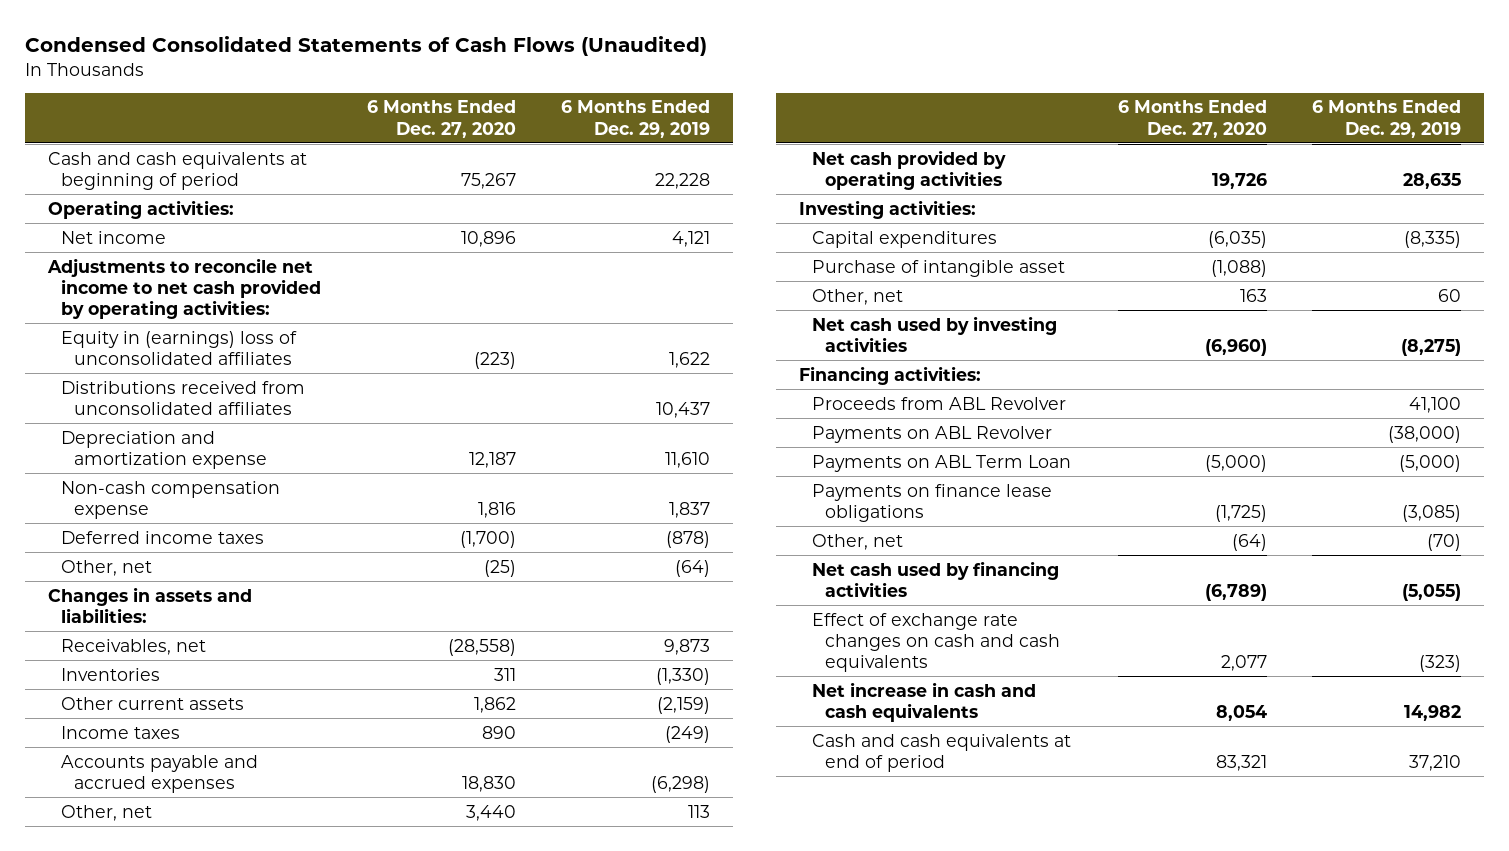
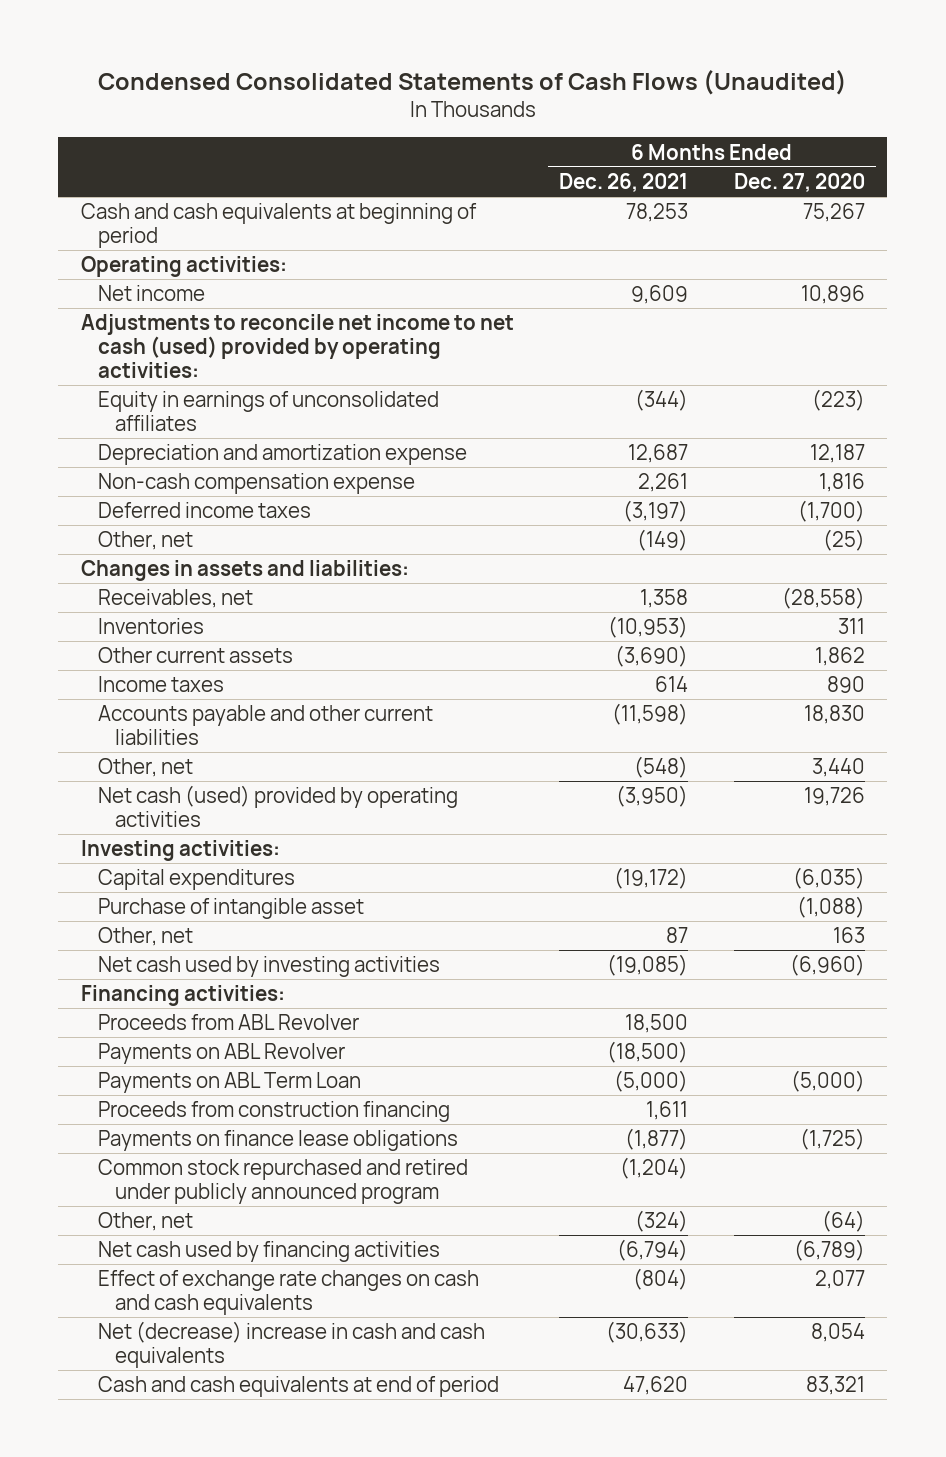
[561,100,711,138] 6 Months Ended Dec. 29, 2019 -> none
none -> [559,173,689,193] Dec. 26, 2021
[60,380,305,415] Distributions received from unconsolidated affiliates -> none
[46,257,321,319] Adjustments to reconcile net income to net cash provided by operating activities: -> [80,314,514,378] Adjustments to reconcile net income to net cash (used) provided by operating activities:
[60,330,297,365] Equity in (earnings) loss of unconsolidated affiliates -> [98,391,440,431] Equity in earnings of unconsolidated affiliates
[60,754,258,793] Accounts payable and accrued expenses -> [98,705,434,745] Accounts payable and other current liabilities
[812,149,1007,190] Net cash provided by operating activities -> [98,785,459,827] Net cash (used) provided by operating activities
none -> [98,1101,451,1123] Proceeds from construction financing
none -> [98,1159,469,1204] Common stock repurchased and retired under publicly announced program
[812,681,1037,722] Net increase in cash and cash equivalents -> [98,1321,486,1368] Net (decrease) increase in cash and cash equivalents

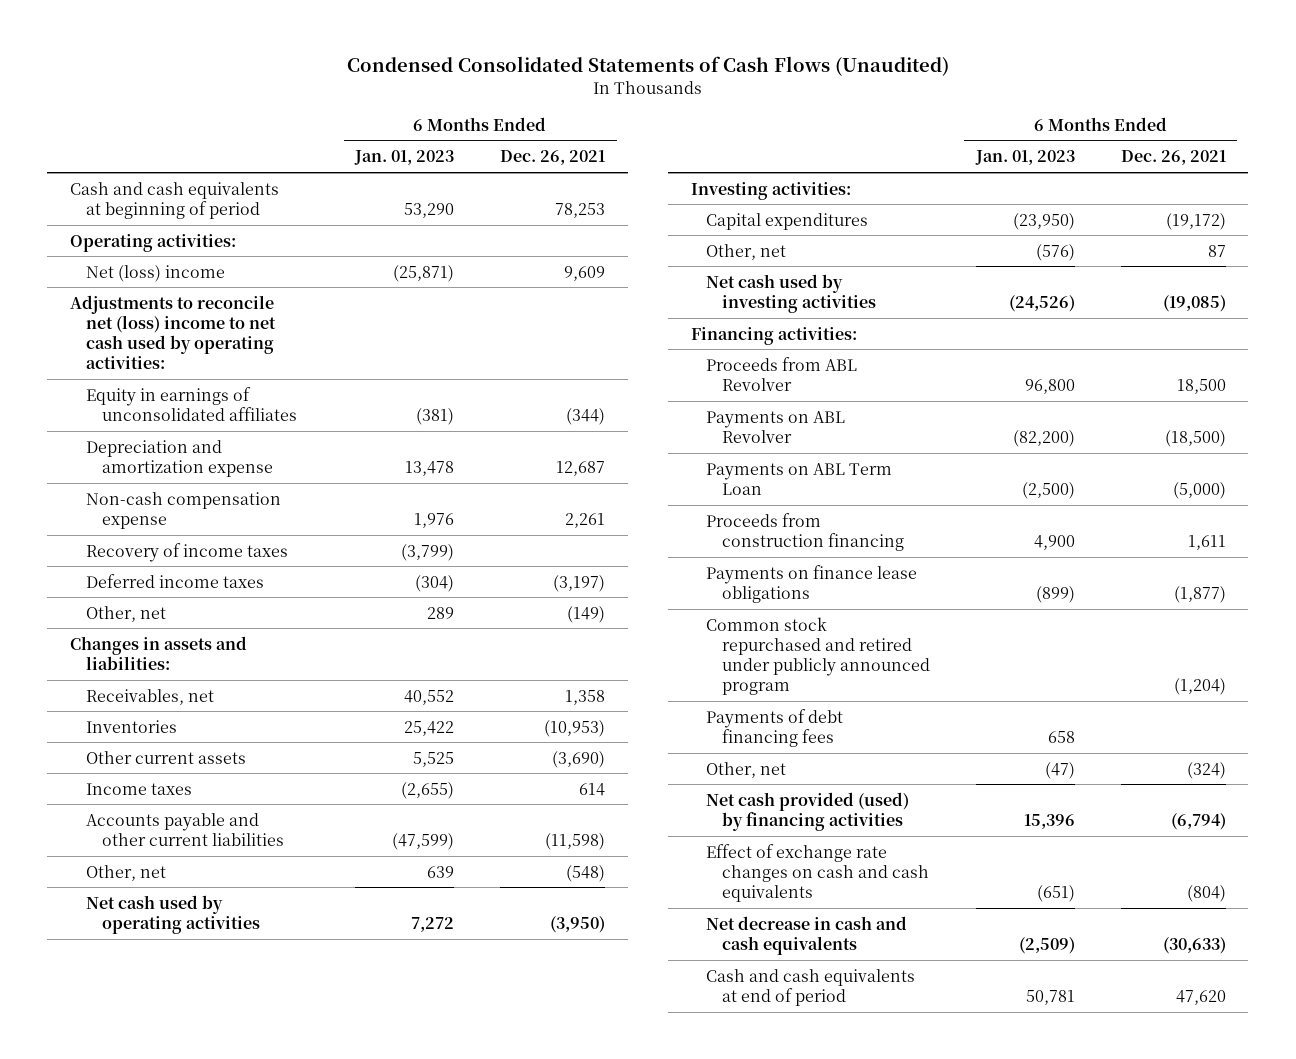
[733,173,865,193] Dec. 27, 2020 -> none
none -> [354,150,455,166] Jan. 01, 2023
[98,285,206,302] Net income -> [85,264,225,282] Net (loss) income
[80,314,514,378] Adjustments to reconcile net income to net cash (used) provided by operating activities: -> [70,294,276,370] Adjustments to reconcile net (loss) income to net cash used by operating activities:
none -> [85,542,288,562] Recovery of income taxes
[98,785,459,827] Net cash (used) provided by operating activities -> [85,894,260,934] Net cash used by operating activities
[98,898,365,920] Purchase of intangible asset -> none
none -> [706,708,844,747] Payments of debt financing fees
[98,1241,441,1263] Net cash used by financing activities -> [706,791,910,831] Net cash provided (used) by financing activities
[98,1321,486,1368] Net (decrease) increase in cash and cash equivalents -> [706,915,908,955] Net decrease in cash and cash equivalents

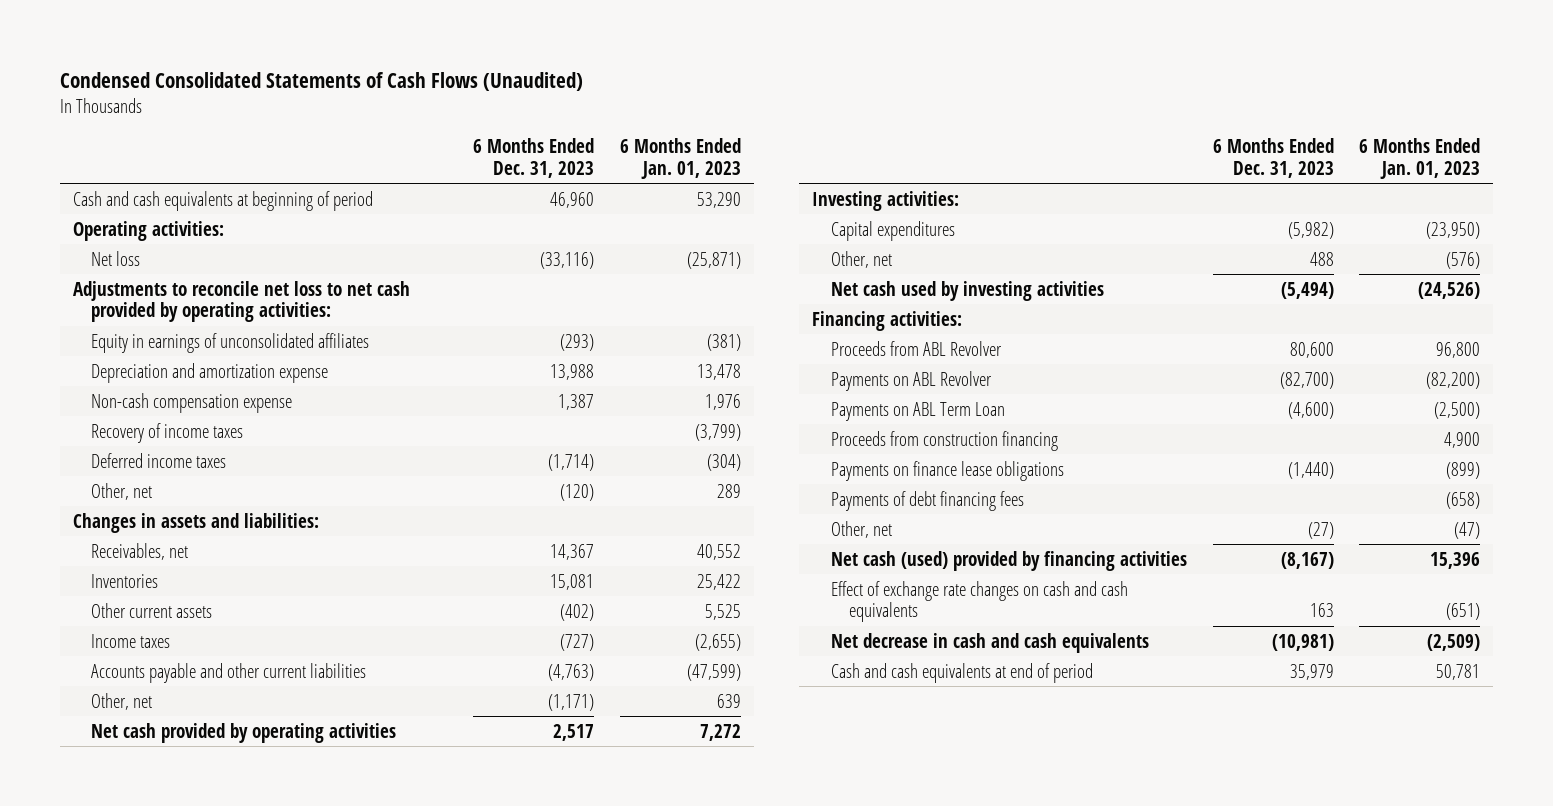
[500,150,606,166] Dec. 26, 2021 -> none
none -> [472,137,594,178] 6 Months Ended Dec. 31, 2023
[85,264,225,282] Net (loss) income -> [91,250,141,266] Net loss
[70,294,276,370] Adjustments to reconcile net (loss) income to net cash used by operating activities: -> [72,280,410,323] Adjustments to reconcile net loss to net cash provided by operating activities:
[85,894,260,934] Net cash used by operating activities -> [91,722,397,743] Net cash provided by operating activities
[706,616,931,696] Common stock repurchased and retired under publicly announced program -> none
[1047,730,1075,743] 658 -> [1446,491,1481,509] (658)
[706,791,910,831] Net cash provided (used) by financing activities -> [830,550,1187,571] Net cash (used) provided by financing activities

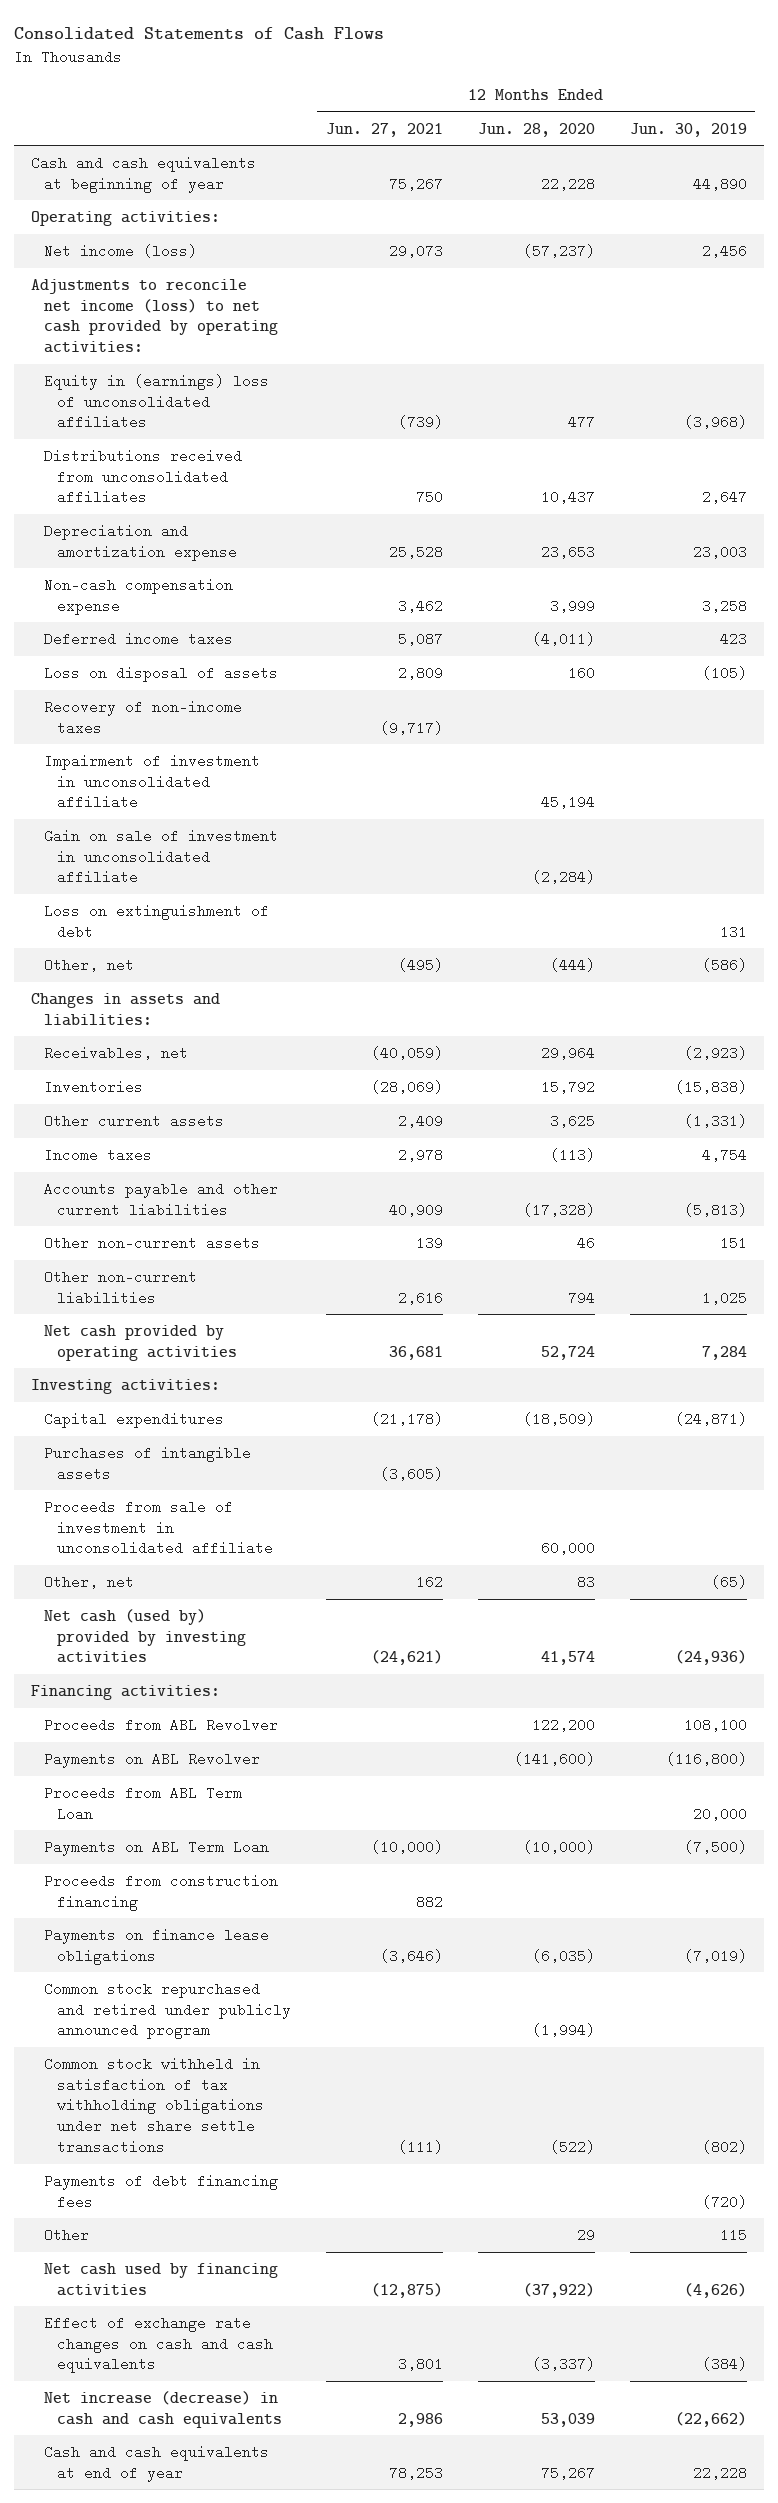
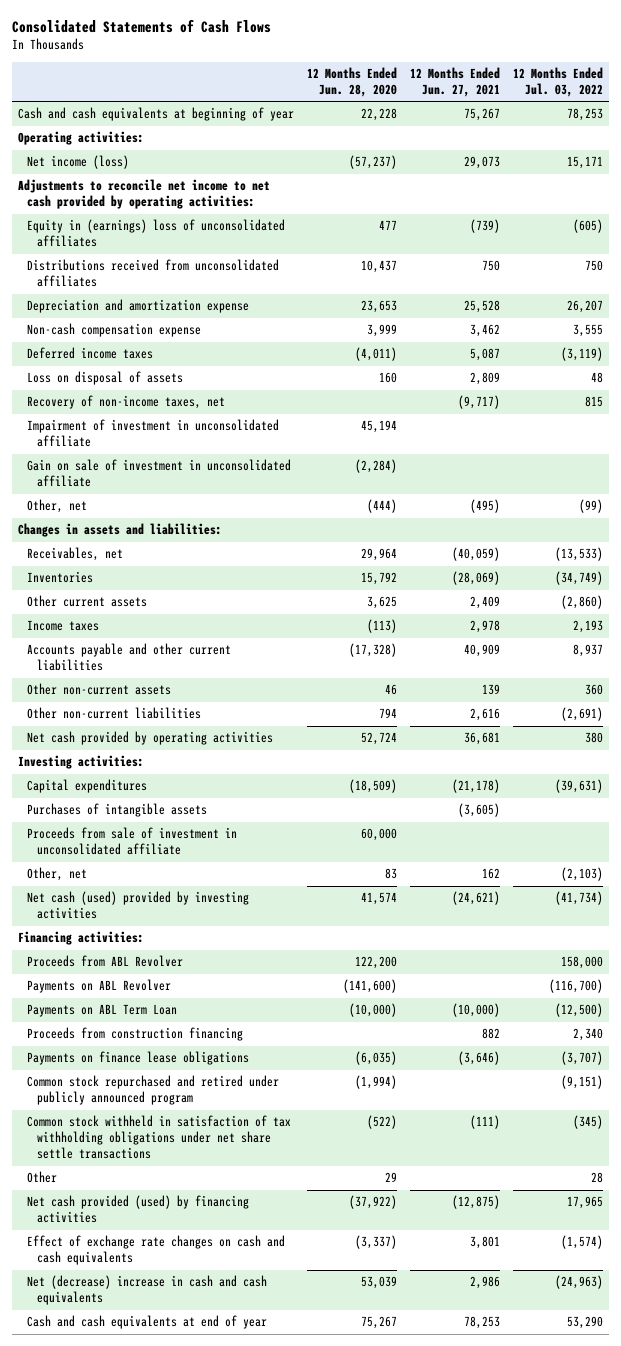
[629,122,747,137] Jun. 30, 2019 -> none
none -> [512,67,603,98] 12 Months Ended Jul. 03, 2022
[31,278,279,354] Adjustments to reconcile net income (loss) to net cash provided by operating activities: -> [18,179,271,210] Adjustments to reconcile net income to net cash provided by operating activities:
[44,699,243,735] Recovery of non-income taxes -> [27,395,226,410] Recovery of non-income taxes, net
[44,903,270,939] Loss on extinguishment of debt -> none
[44,1608,246,1664] Net cash (used by) provided by investing activities -> [27,891,250,920] Net cash (used) provided by investing activities
[44,1785,243,1821] Proceeds from ABL Term Loan -> none
[44,2173,279,2209] Payments of debt financing fees -> none
[44,2262,279,2296] Net cash used by financing activities -> [27,1195,250,1224] Net cash provided (used) by financing activities
[44,2390,282,2428] Net increase (decrease) in cash and cash equivalents -> [27,1275,268,1306] Net (decrease) increase in cash and cash equivalents

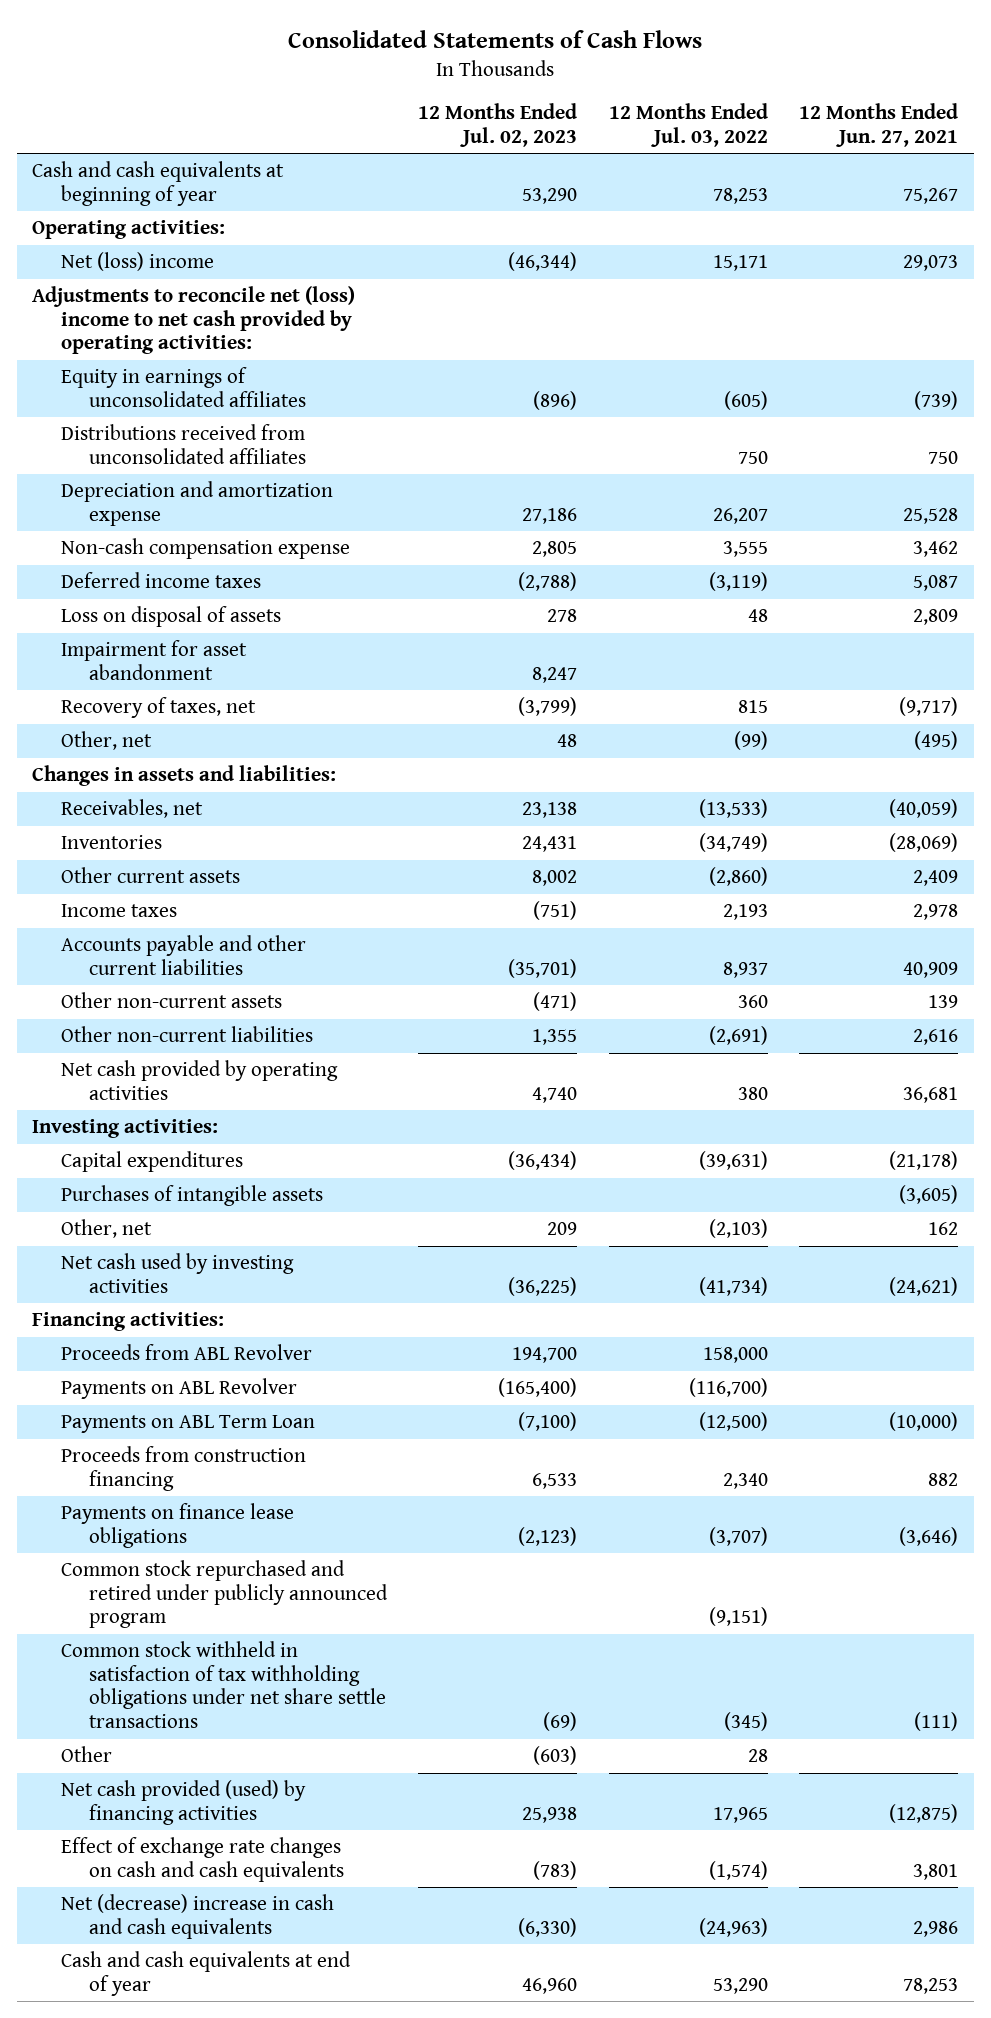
[306,67,397,98] 12 Months Ended Jun. 28, 2020 -> none
none -> [418,102,578,147] 12 Months Ended Jul. 02, 2023
[27,155,130,170] Net income (loss) -> [60,252,214,272] Net (loss) income
[18,179,271,210] Adjustments to reconcile net income to net cash provided by operating activities: -> [32,286,356,355] Adjustments to reconcile net (loss) income to net cash provided by operating activities:
[27,219,286,248] Equity in (earnings) loss of unconsolidated affiliates -> [60,367,306,407] Equity in earnings of unconsolidated affiliates
[27,419,280,448] Impairment of investment in unconsolidated affiliate -> none
[27,459,292,488] Gain on sale of investment in unconsolidated affiliate -> none
none -> [60,640,247,680] Impairment for asset abandonment
[27,395,226,410] Recovery of non-income taxes, net -> [60,697,256,719] Recovery of taxes, net
[27,827,238,856] Proceeds from sale of investment in unconsolidated affiliate -> none
[27,891,250,920] Net cash (used) provided by investing activities -> [60,1253,294,1293] Net cash used by investing activities

